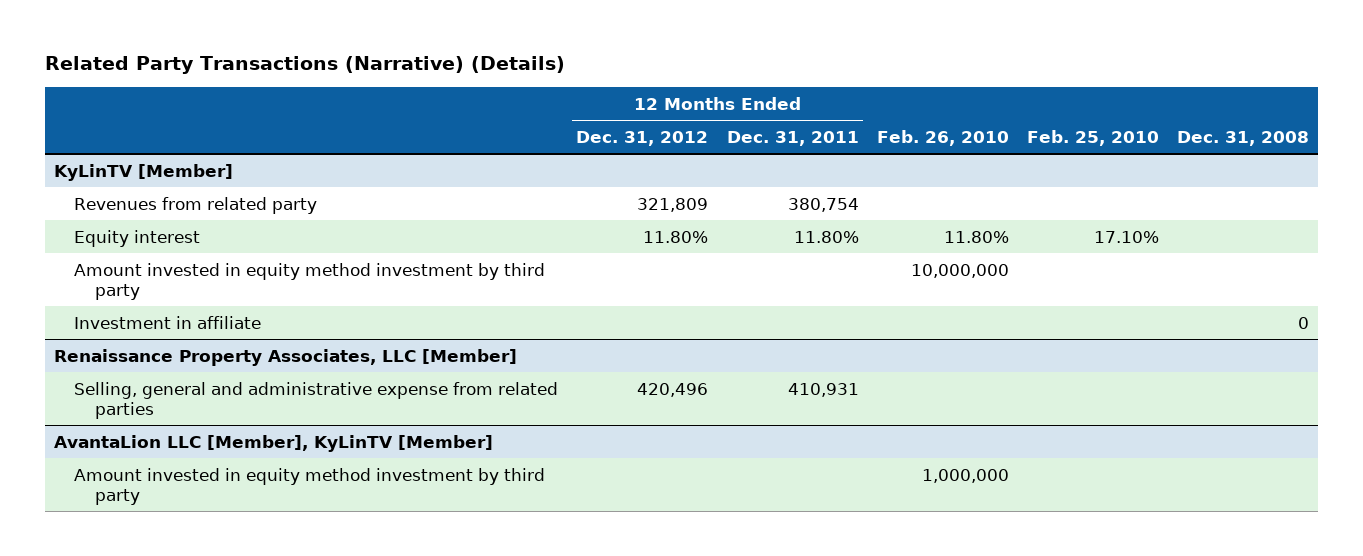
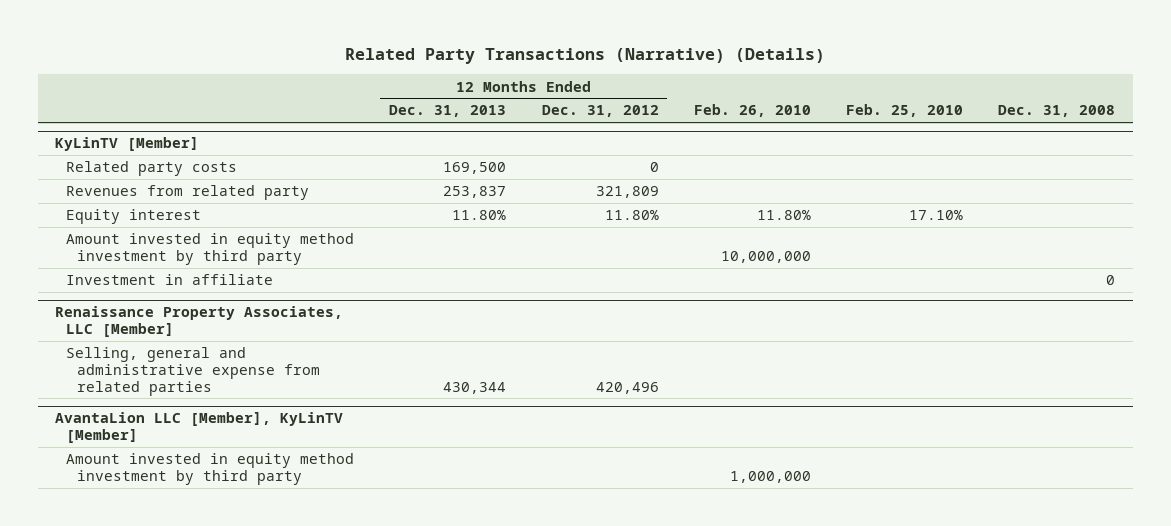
[726,130,859,146] Dec. 31, 2011 -> none
none -> [389,105,507,118] Dec. 31, 2013
none -> [65,161,237,177] Related party costs

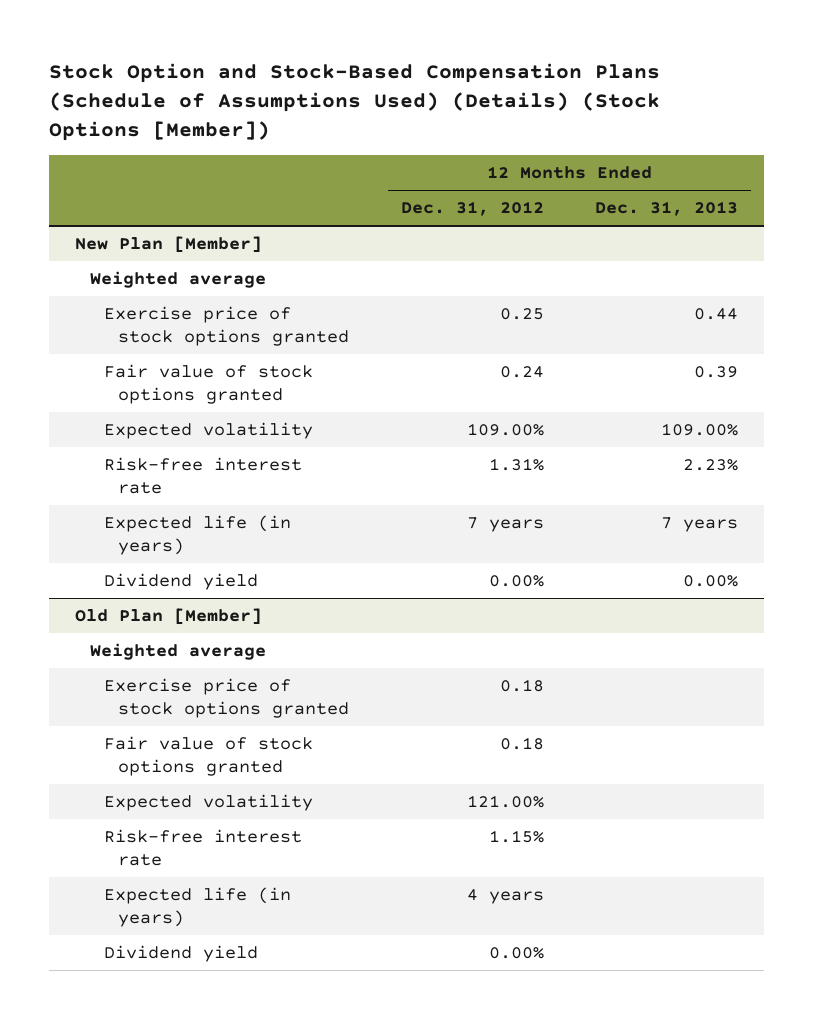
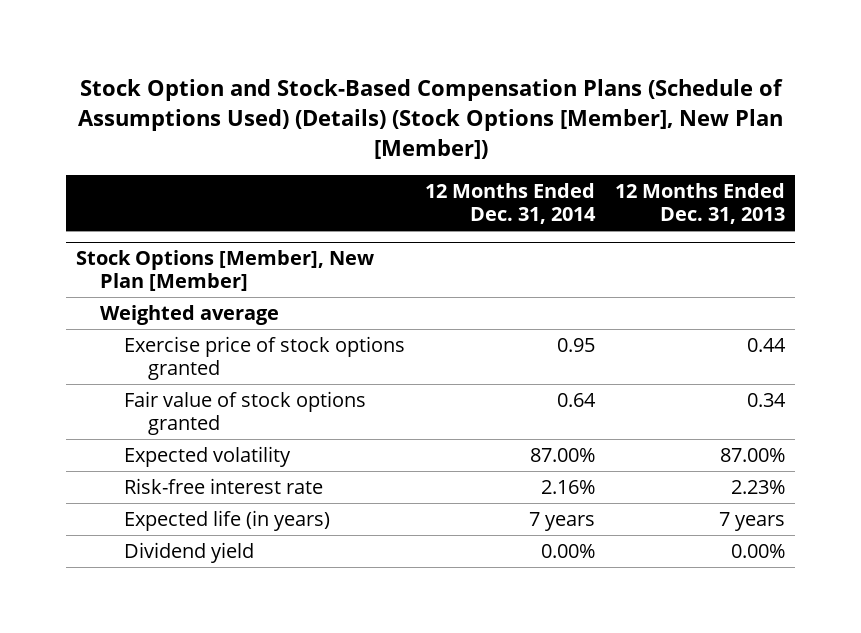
[49,63,661,142] Stock Option and Stock-Based Compensation Plans (Schedule of Assumptions Used) (Details) (Stock Options [Member]) -> [77,79,783,160] Stock Option and Stock-Based Compensation Plans (Schedule of Assumptions Used) (Details) (Stock Options [Member], New Plan [Member])
[400,201,544,217] Dec. 31, 2012 -> none
none -> [425,183,597,225] 12 Months Ended Dec. 31, 2014
[75,236,263,254] New Plan [Member] -> [76,250,375,292] Stock Options [Member], New Plan [Member]
[694,366,739,379] 0.39 -> [747,392,787,407] 0.34
[661,423,739,437] 109.00% -> [720,447,786,462] 87.00%
[75,608,263,626] Old Plan [Member] -> none
[89,643,266,661] Weighted average -> none
[103,678,349,719] Exercise price of stock options granted -> none
[103,736,313,777] Fair value of stock options granted -> none
[103,794,313,812] Expected volatility -> none
[103,829,302,867] Risk-free interest rate -> none
[103,887,291,928] Expected life (in years) -> none
[103,945,258,963] Dividend yield -> none

